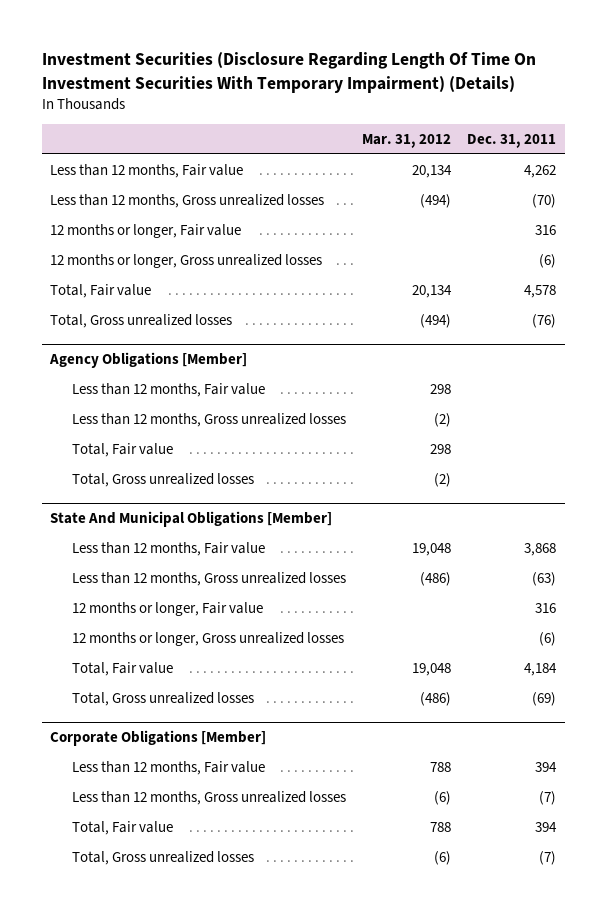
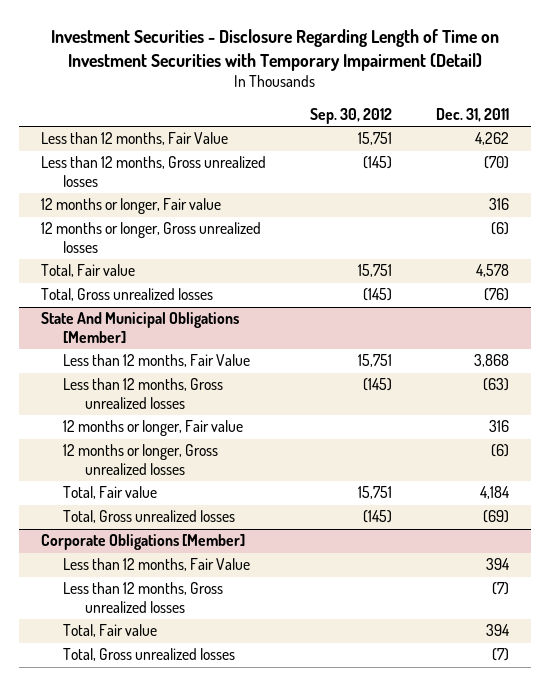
[41,52,536,93] Investment Securities (Disclosure Regarding Length Of Time On Investment Securities With Temporary Impairment) (Details) -> [51,28,500,71] Investment Securities - Disclosure Regarding Length of Time on Investment Securities with Temporary Impairment (Detail)
[362,133,452,148] Mar. 31, 2012 -> none
none -> [310,108,393,125] Sep. 30, 2012
[50,163,244,178] Less than 12 months, Fair value -> [41,132,229,146] Less than 12 months, Fair Value
[49,352,248,369] Agency Obligations [Member] -> none
[71,382,265,397] Less than 12 months, Fair value -> none
[71,412,346,427] Less than 12 months, Gross unrealized losses -> none
[71,442,173,457] Total, Fair value -> none
[71,472,254,487] Total, Gross unrealized losses -> none
[71,541,265,556] Less than 12 months, Fair value -> [63,354,251,368] Less than 12 months, Fair Value
[71,760,265,775] Less than 12 months, Fair value -> [63,558,251,572] Less than 12 months, Fair Value

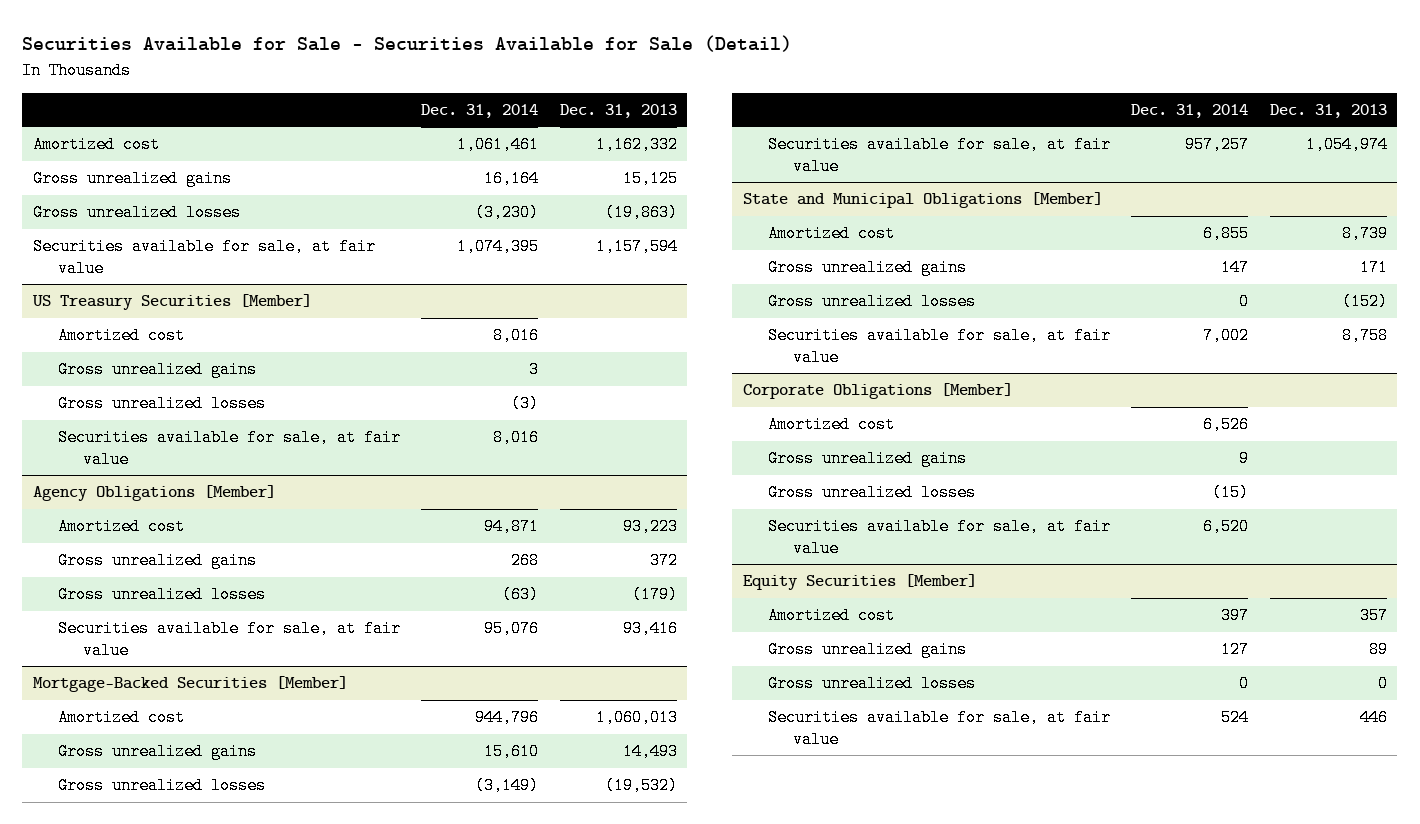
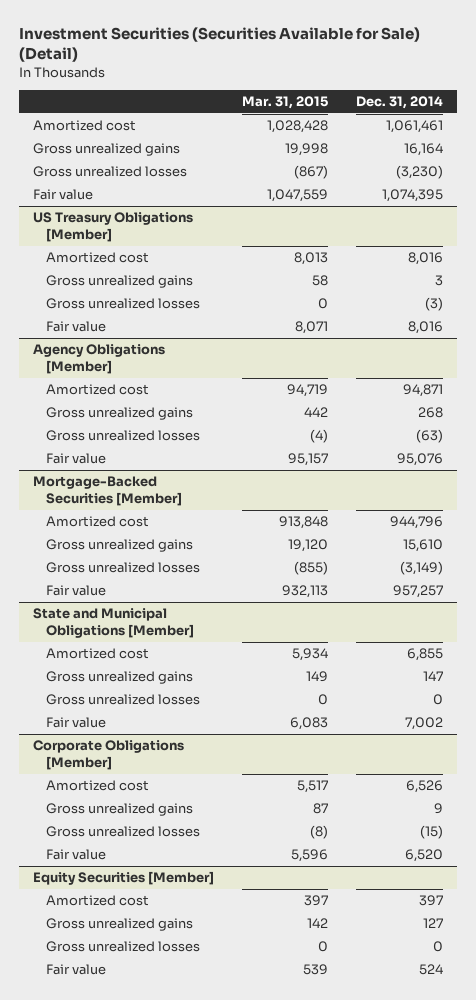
[22,35,793,53] Securities Available for Sale - Securities Available for Sale (Detail) -> [18,26,420,63] Investment Securities (Securities Available for Sale) (Detail)
[559,104,677,119] Dec. 31, 2013 -> none
none -> [242,95,329,109] Mar. 31, 2015
[32,238,376,277] Securities available for sale, at fair value -> [32,189,93,201] Fair value
[31,294,312,311] US Treasury Securities [Member] -> [32,212,193,242] US Treasury Obligations [Member]
[58,429,402,468] Securities available for sale, at fair value -> [45,321,106,333] Fair value
[58,620,402,659] Securities available for sale, at fair value -> [45,453,106,465] Fair value
[768,136,1112,175] Securities available for sale, at fair value -> [45,585,106,597] Fair value
[768,327,1112,366] Securities available for sale, at fair value -> [45,717,106,729] Fair value
[768,518,1112,557] Securities available for sale, at fair value -> [45,849,106,861] Fair value
[768,709,1112,748] Securities available for sale, at fair value -> [45,964,106,976] Fair value

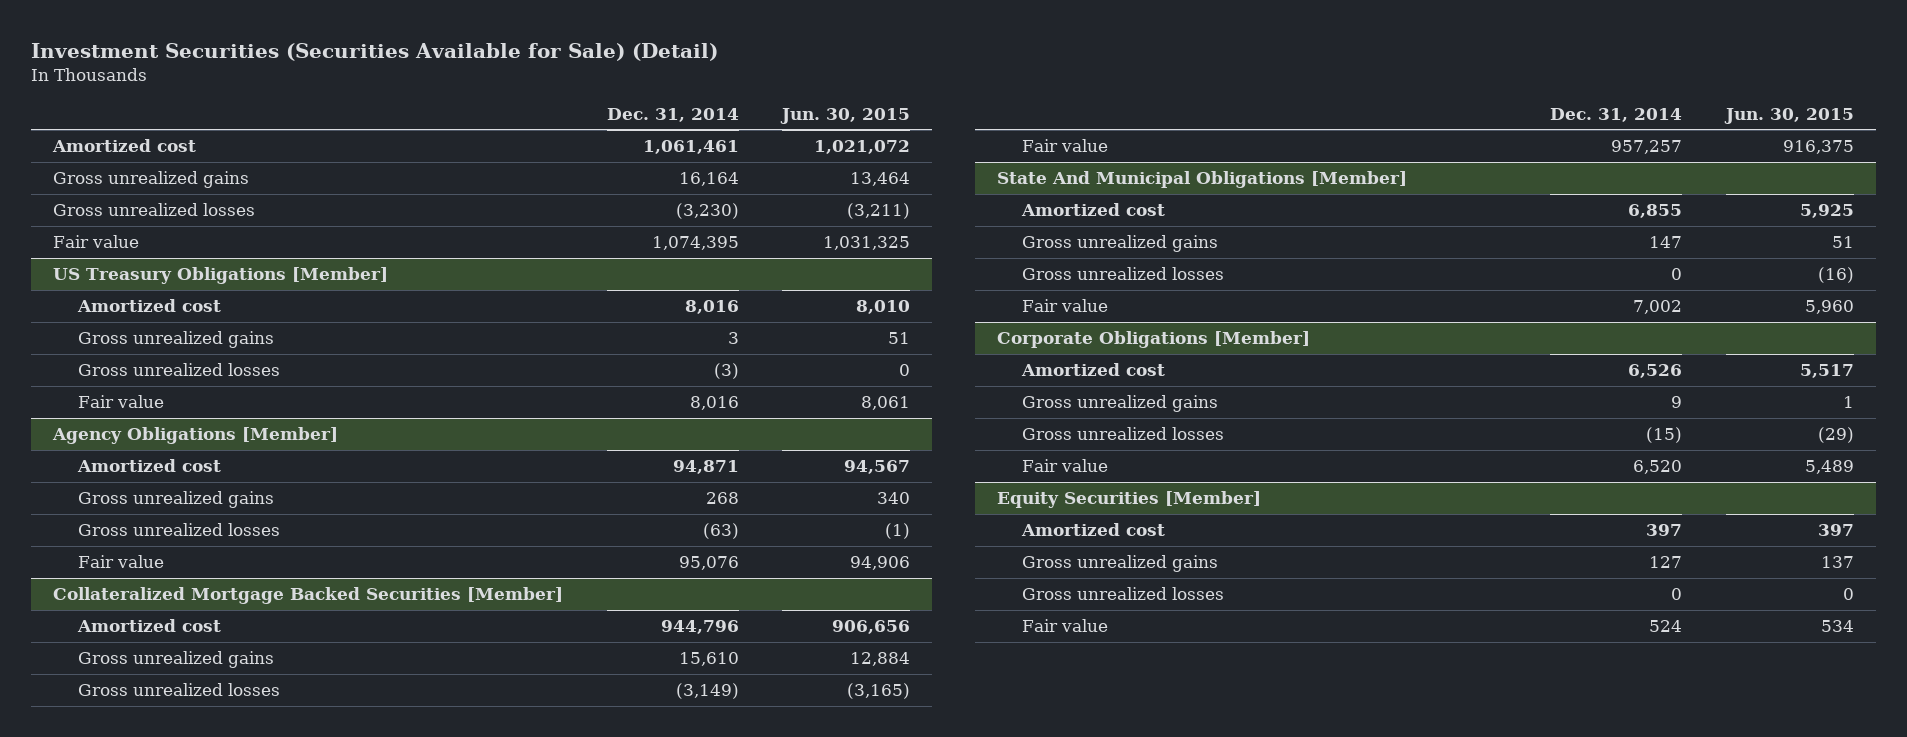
[242,95,329,109] Mar. 31, 2015 -> none
none -> [780,107,911,124] Jun. 30, 2015
[32,476,182,506] Mortgage-Backed Securities [Member] -> [52,586,563,604] Collateralized Mortgage Backed Securities [Member]
[32,608,194,638] State and Municipal Obligations [Member] -> [996,170,1407,188] State And Municipal Obligations [Member]

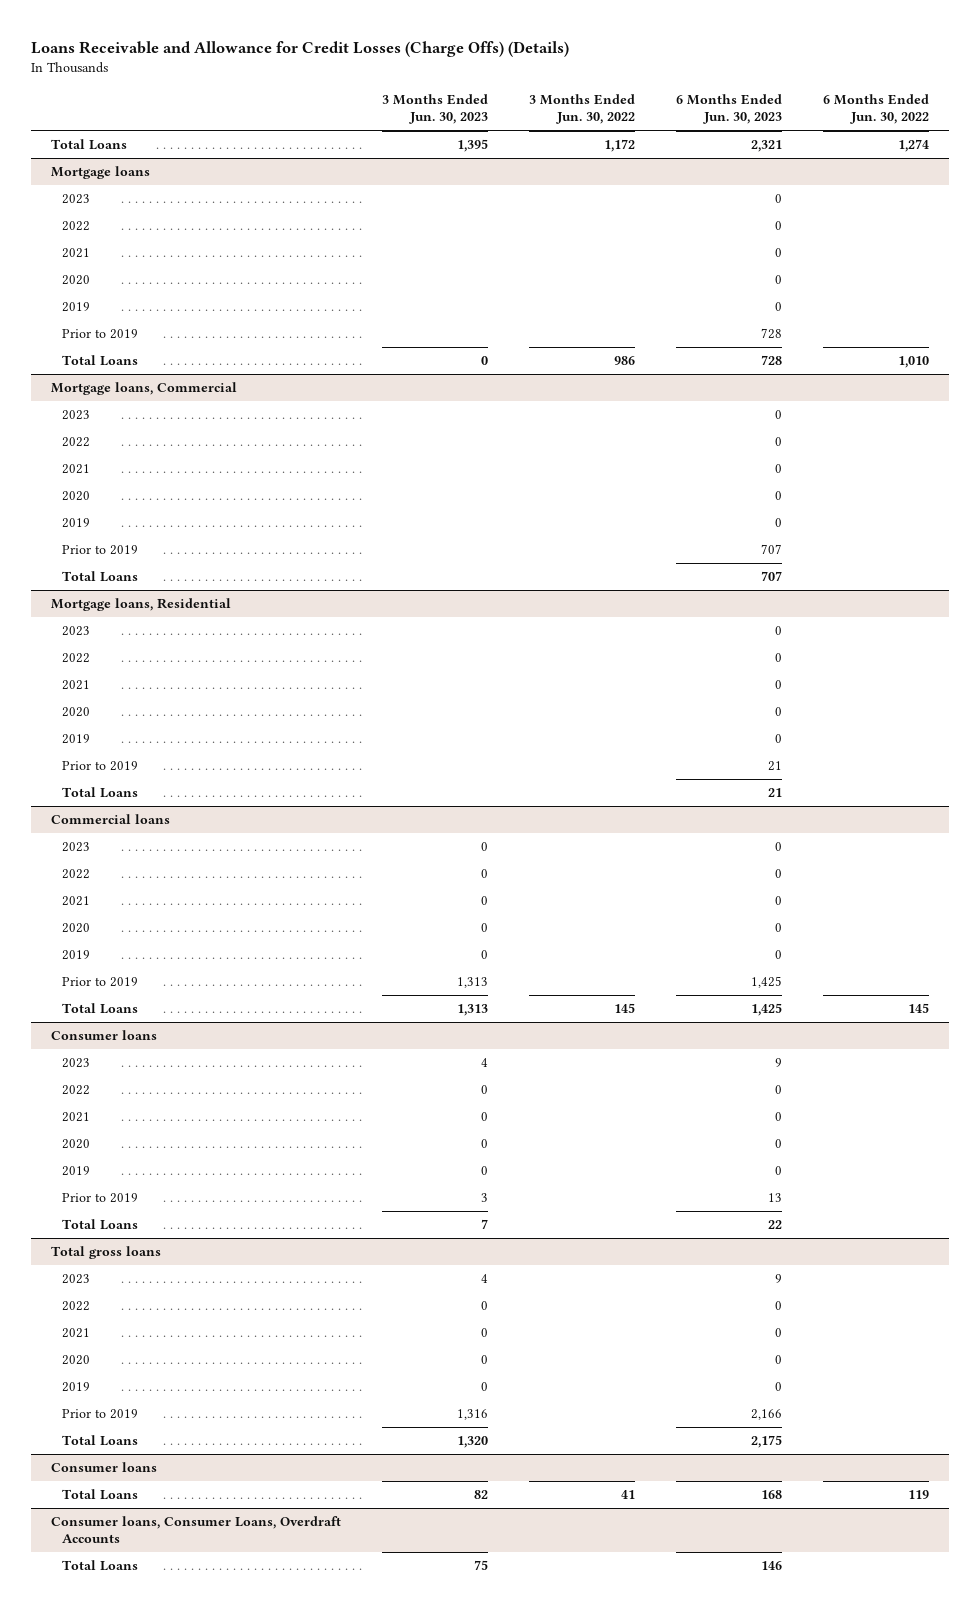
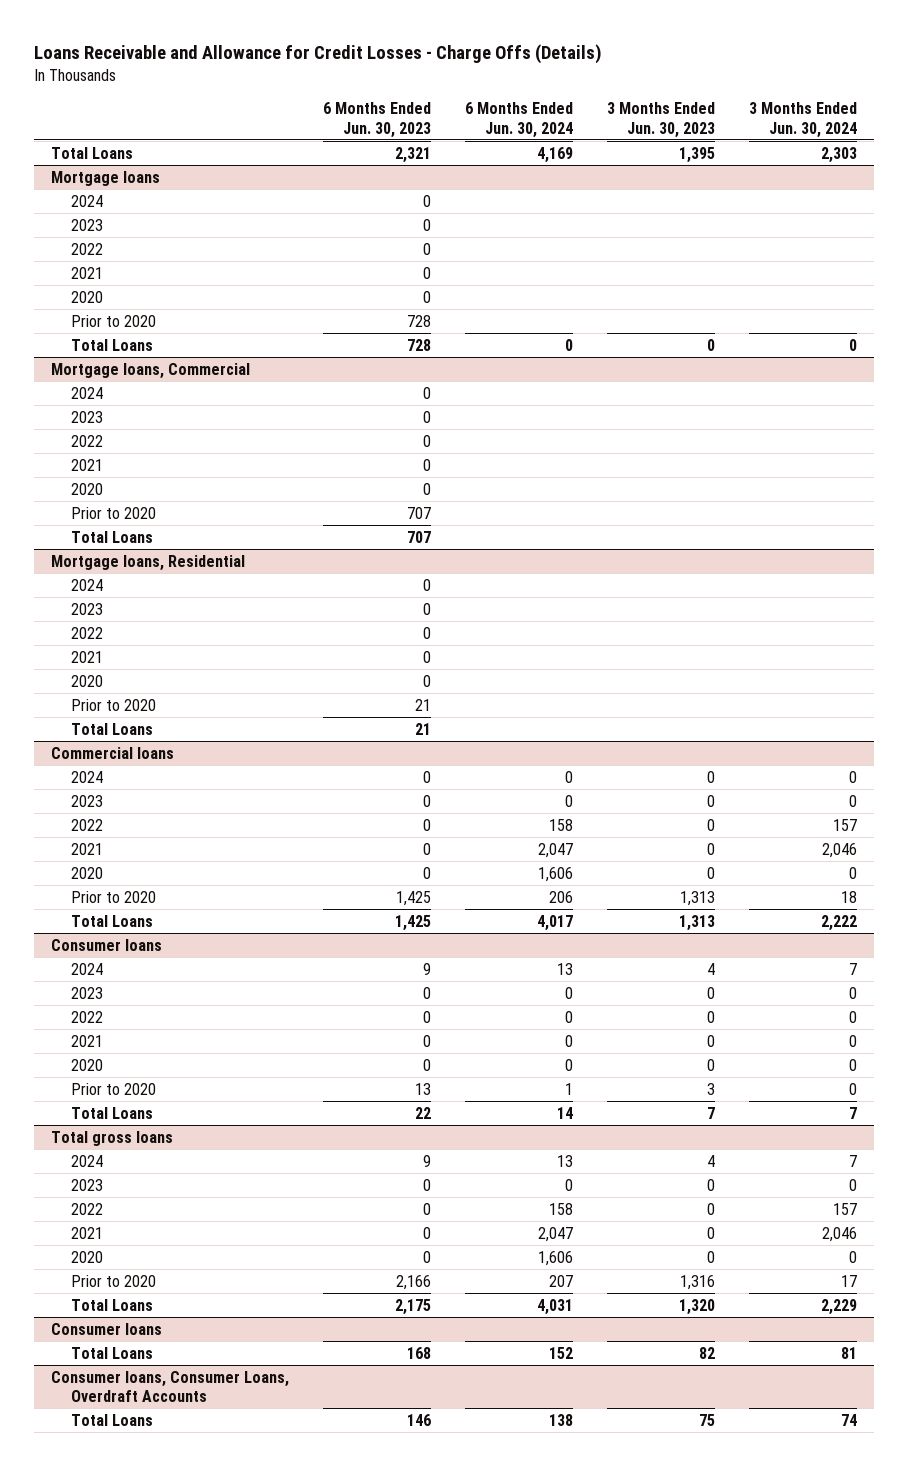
[30,40,569,57] Loans Receivable and Allowance for Credit Losses (Charge Offs) (Details) -> [33,43,602,64] Loans Receivable and Allowance for Credit Losses - Charge Offs (Details)
[529,94,636,125] 3 Months Ended Jun. 30, 2022 -> none
[822,94,929,125] 6 Months Ended Jun. 30, 2022 -> none
none -> [464,102,573,138] 6 Months Ended Jun. 30, 2024
none -> [749,102,858,138] 3 Months Ended Jun. 30, 2024
none -> [71,194,104,207] 2024
[61,302,90,313] 2019 -> none
[61,329,138,340] Prior to 2019 -> [71,314,157,327] Prior to 2020
none -> [71,386,104,399] 2024
[61,518,90,529] 2019 -> none
[61,545,138,556] Prior to 2019 -> [71,506,157,519] Prior to 2020
none -> [71,578,104,591] 2024
[61,734,90,745] 2019 -> none
[61,761,138,772] Prior to 2019 -> [71,698,157,711] Prior to 2020
none -> [71,770,104,783] 2024
[61,950,90,961] 2019 -> none
[61,977,138,988] Prior to 2019 -> [71,890,157,903] Prior to 2020
none -> [71,962,104,975] 2024
[481,1058,489,1068] 4 -> [707,986,716,999] 0
[775,1058,783,1068] 9 -> [422,986,431,999] 0
[61,1166,90,1177] 2019 -> none
[61,1193,138,1204] Prior to 2019 -> [71,1082,157,1095] Prior to 2020
none -> [71,1154,104,1167] 2024
[481,1274,489,1284] 4 -> [707,1178,716,1191] 0
[775,1274,783,1284] 9 -> [422,1178,431,1191] 0
[61,1382,90,1393] 2019 -> none
[61,1409,138,1420] Prior to 2019 -> [71,1274,157,1287] Prior to 2020

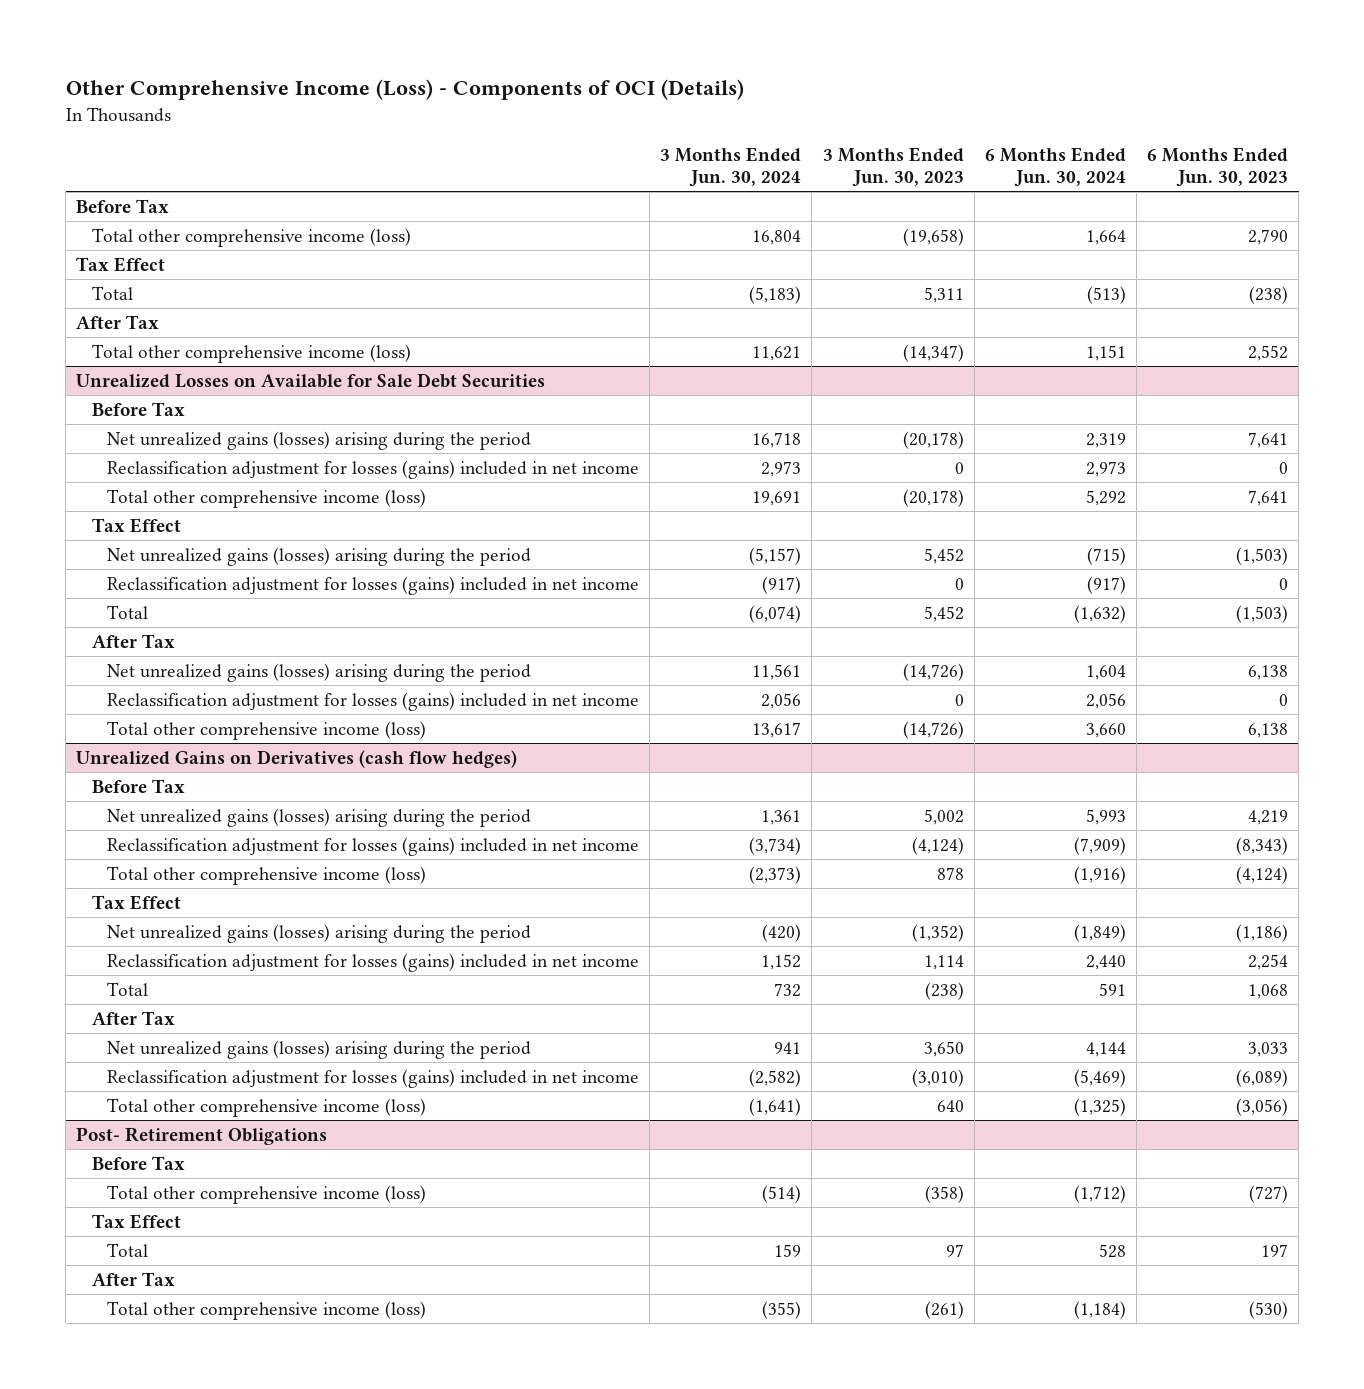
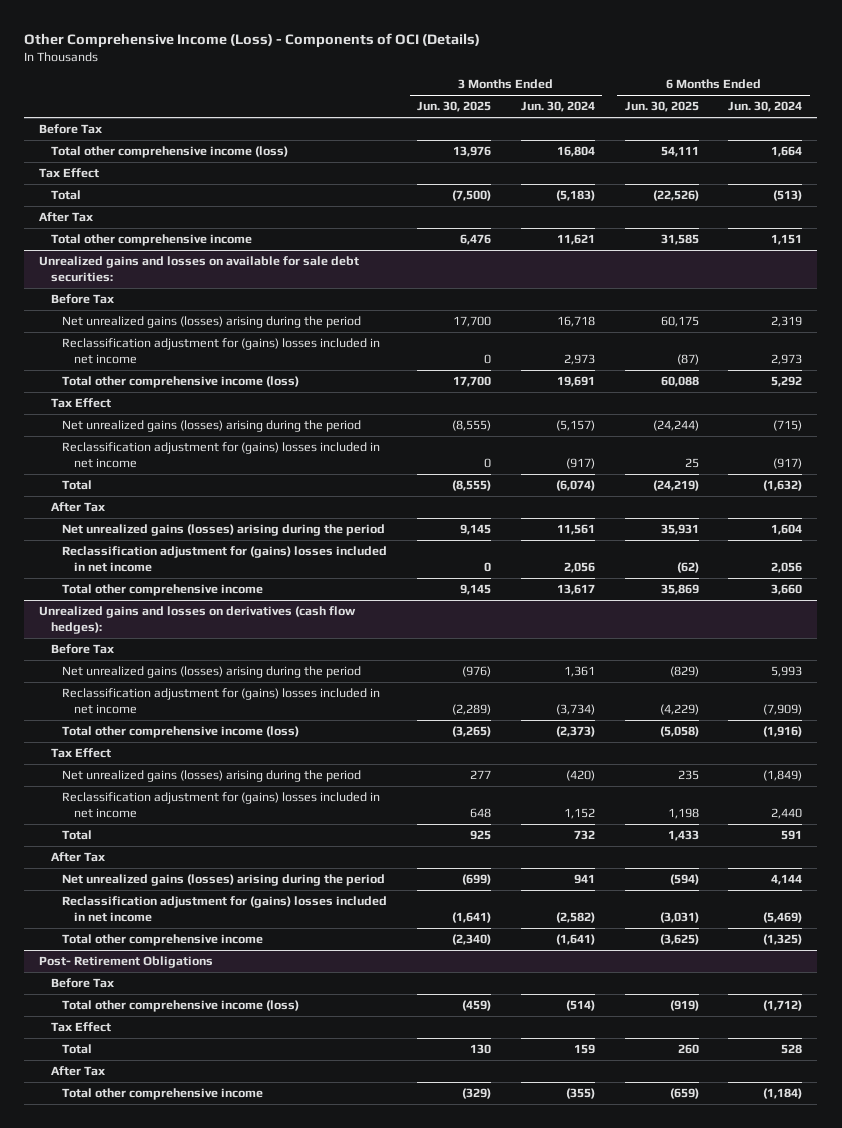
[822,147,964,188] 3 Months Ended Jun. 30, 2023 -> none
[1147,147,1289,188] 6 Months Ended Jun. 30, 2023 -> none
none -> [417,101,492,113] Jun. 30, 2025
none -> [624,101,699,113] Jun. 30, 2025
[91,343,411,363] Total other comprehensive income (loss) -> [50,234,252,247] Total other comprehensive income
[76,372,546,388] Unrealized Losses on Available for Sale Debt Securities -> [39,256,360,282] Unrealized gains and losses on available for sale debt securities:
[107,459,640,479] Reclassification adjustment for losses (gains) included in net income -> [62,338,381,364] Reclassification adjustment for (gains) losses included in net income
[107,575,640,595] Reclassification adjustment for losses (gains) included in net income -> [62,442,381,468] Reclassification adjustment for (gains) losses included in net income
[107,691,640,711] Reclassification adjustment for losses (gains) included in net income -> [62,546,388,572] Reclassification adjustment for (gains) losses included in net income
[107,720,427,740] Total other comprehensive income (loss) -> [62,584,264,597] Total other comprehensive income
[76,749,518,768] Unrealized Gains on Derivatives (cash flow hedges) -> [39,606,357,634] Unrealized gains and losses on derivatives (cash flow hedges):
[107,836,640,856] Reclassification adjustment for losses (gains) included in net income -> [62,688,381,714] Reclassification adjustment for (gains) losses included in net income
[107,952,640,972] Reclassification adjustment for losses (gains) included in net income -> [62,792,381,818] Reclassification adjustment for (gains) losses included in net income
[107,1068,640,1088] Reclassification adjustment for losses (gains) included in net income -> [62,896,388,922] Reclassification adjustment for (gains) losses included in net income
[107,1097,427,1117] Total other comprehensive income (loss) -> [62,934,264,947] Total other comprehensive income
[107,1300,427,1320] Total other comprehensive income (loss) -> [62,1088,264,1101] Total other comprehensive income

